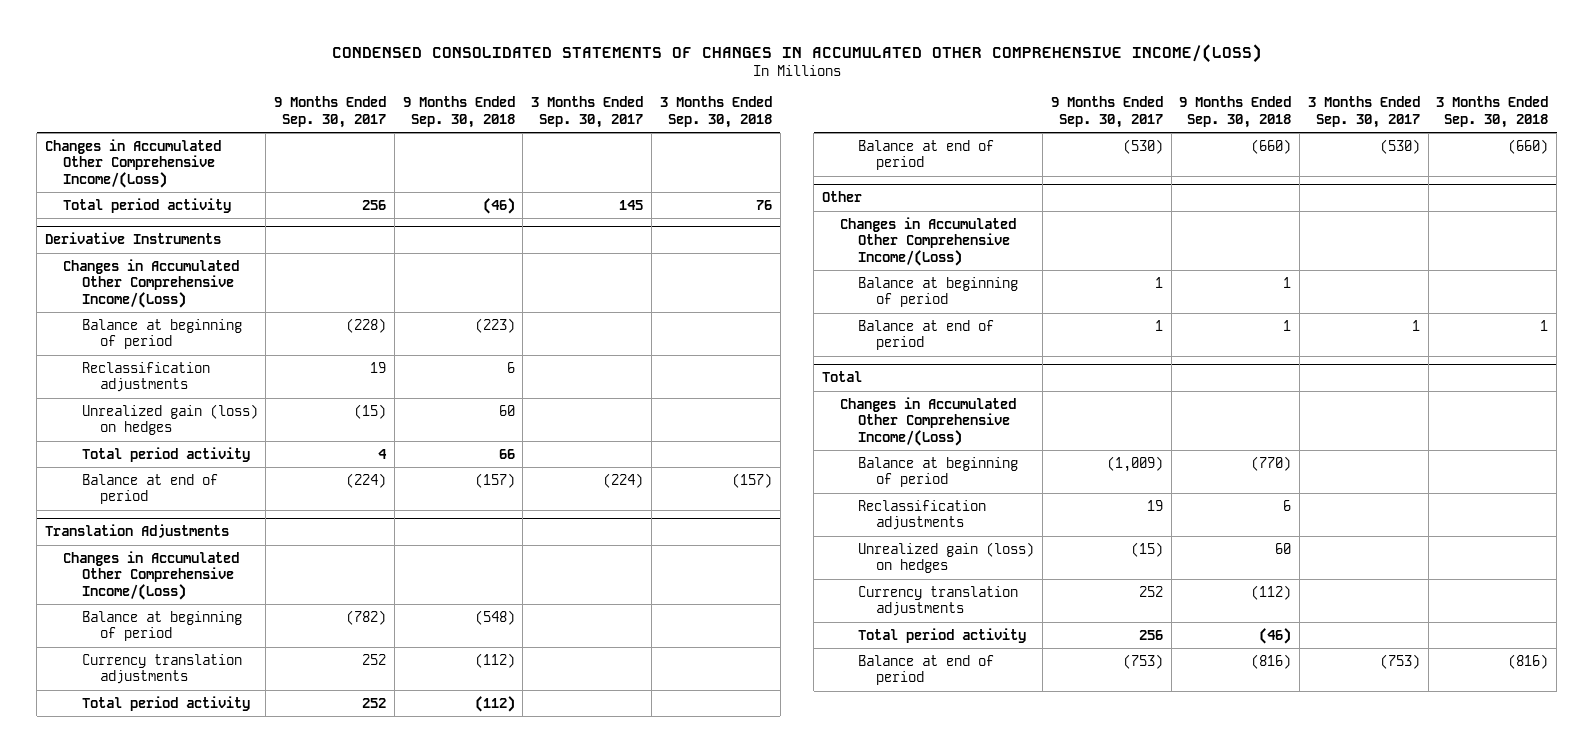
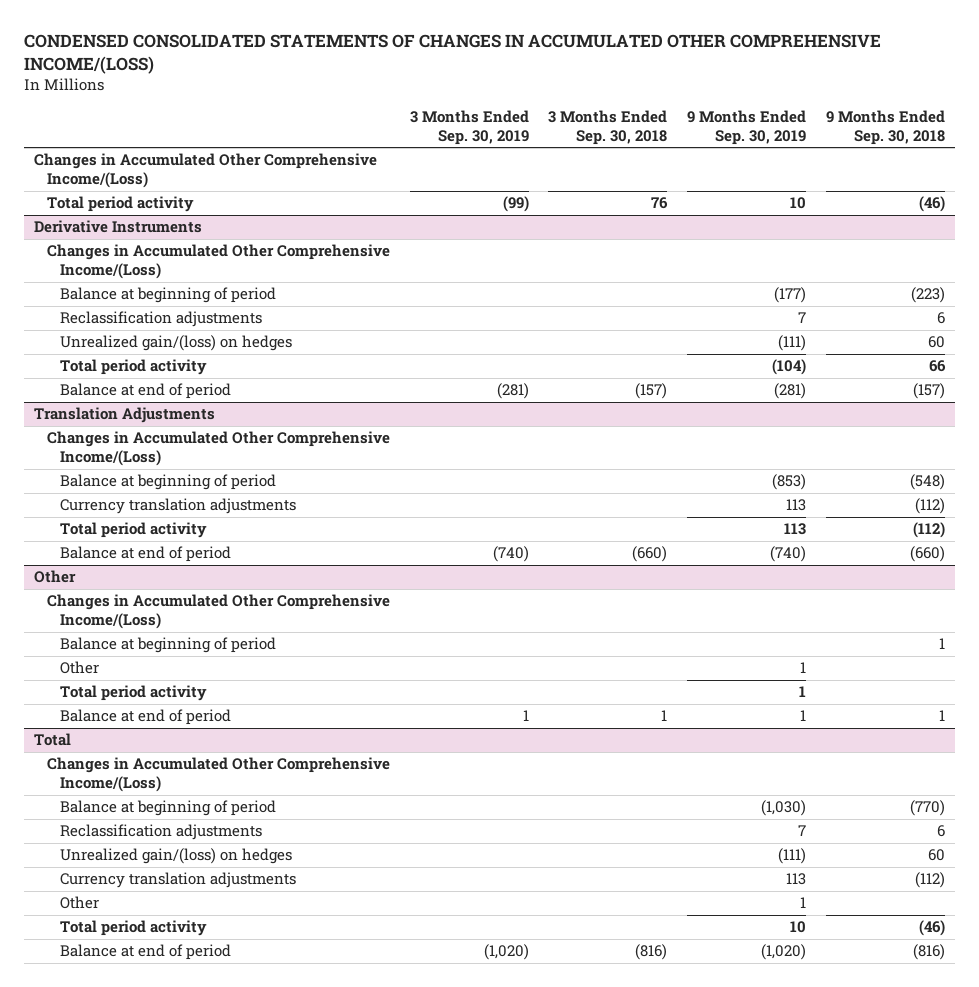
[274,96,387,128] 9 Months Ended Sep. 30, 2017 -> none
[531,96,644,128] 3 Months Ended Sep. 30, 2017 -> none
none -> [409,109,529,145] 3 Months Ended Sep. 30, 2019
none -> [687,109,807,145] 9 Months Ended Sep. 30, 2019
[81,403,258,436] Unrealized gain (loss) on hedges -> [59,335,292,352] Unrealized gain/(loss) on hedges
none -> [59,661,99,675] Other
none -> [59,685,207,702] Total period activity
[858,541,1035,574] Unrealized gain (loss) on hedges -> [59,848,292,865] Unrealized gain/(loss) on hedges
none -> [59,896,99,910] Other

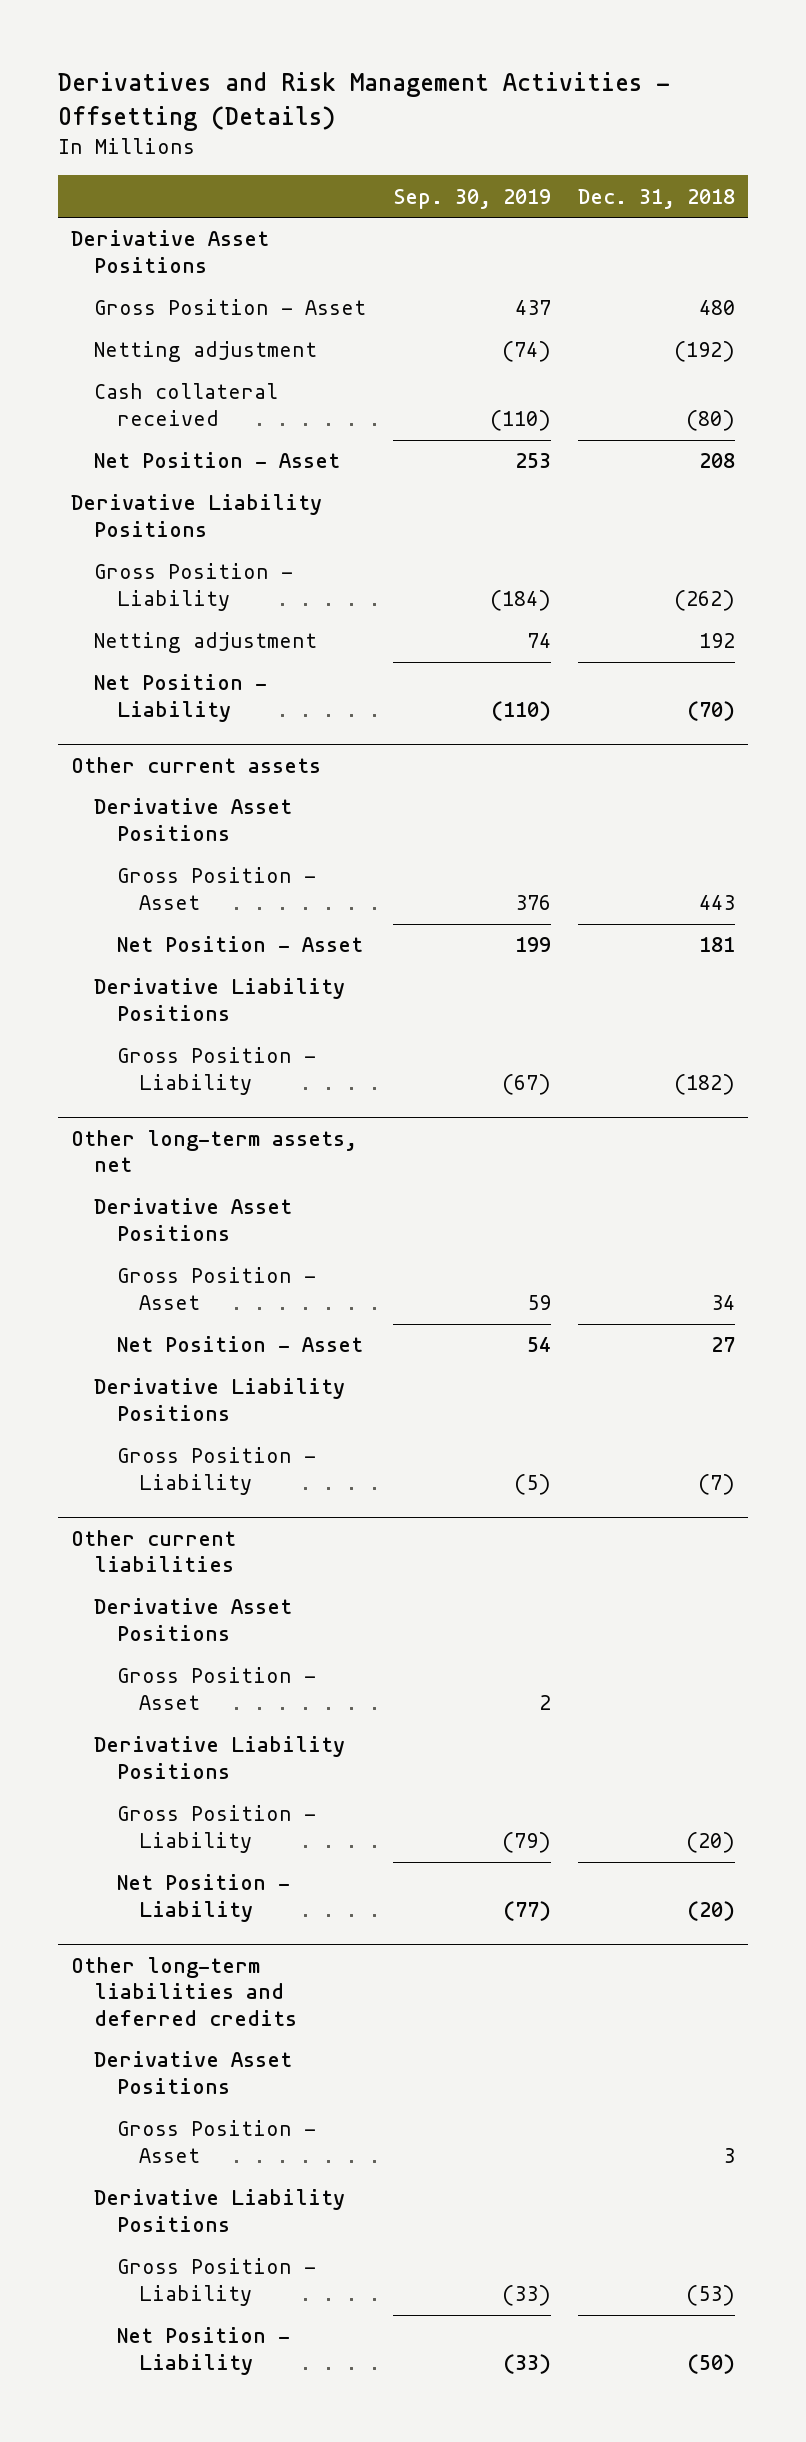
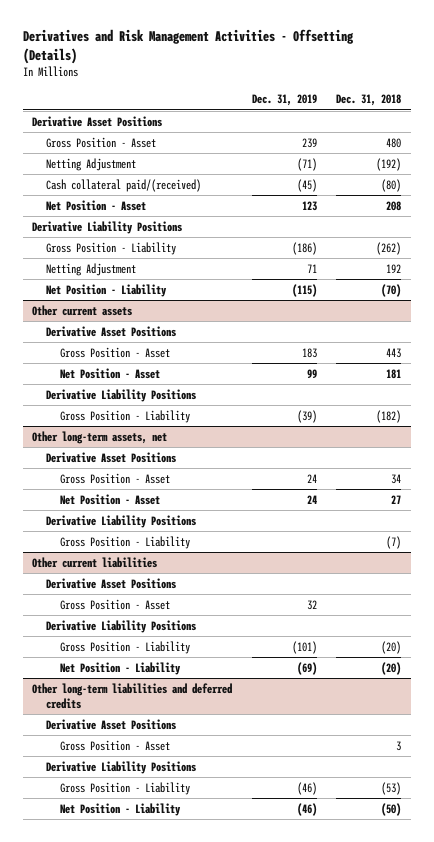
[392,188,551,209] Sep. 30, 2019 -> none
none -> [251,94,317,107] Dec. 31, 2019
[94,341,318,363] Netting adjustment -> [46,157,137,171] Netting Adjustment
[94,383,279,426] Cash collateral received -> [46,178,202,192] Cash collateral paid/(received)
[94,632,318,654] Netting adjustment -> [46,262,137,276] Netting Adjustment

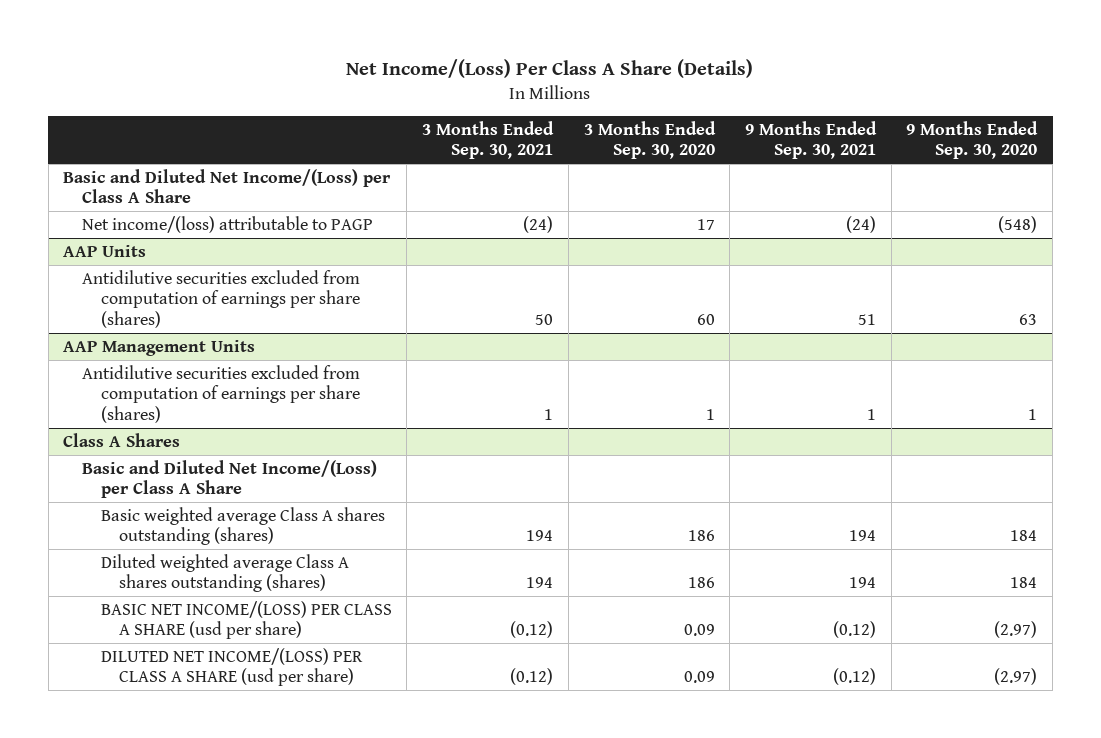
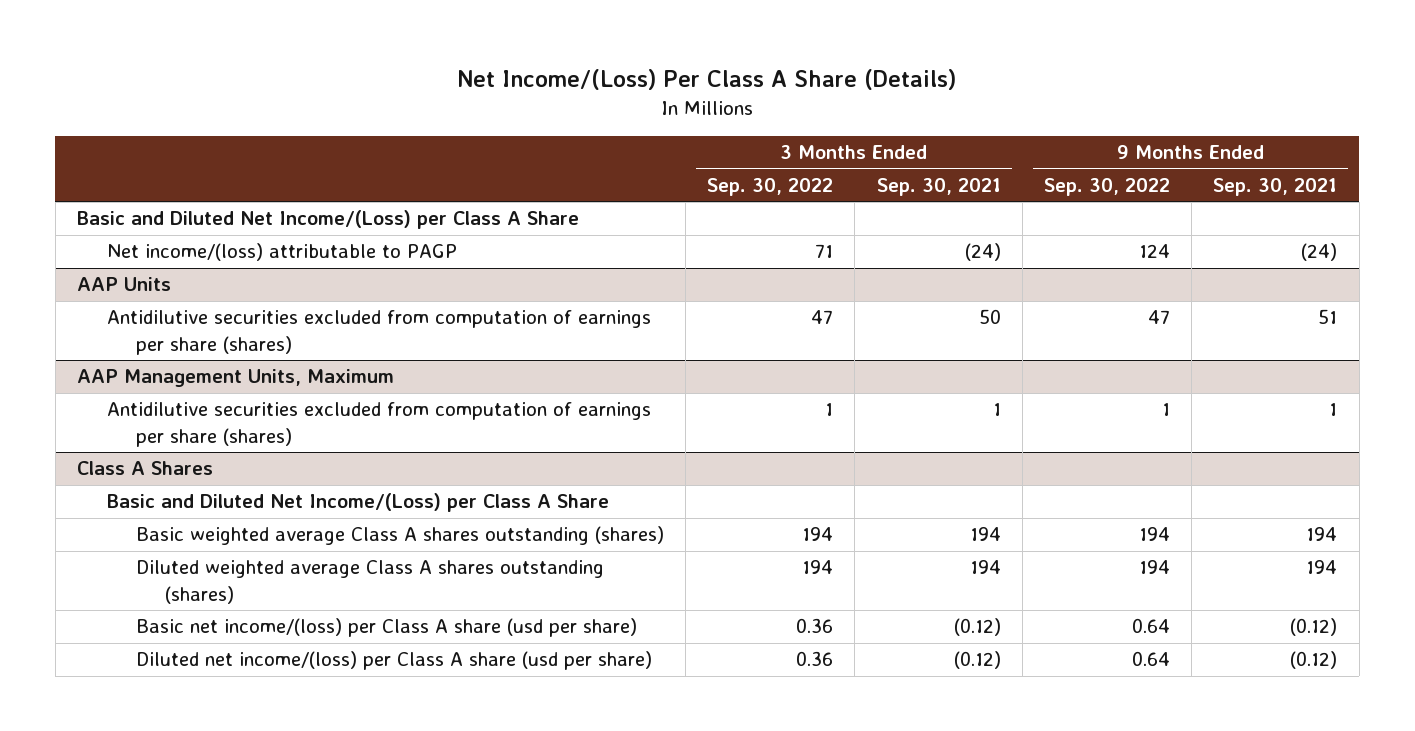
[583,120,716,160] 3 Months Ended Sep. 30, 2020 -> none
[906,120,1039,160] 9 Months Ended Sep. 30, 2020 -> none
none -> [707,177,834,196] Sep. 30, 2022
none -> [1044,177,1171,196] Sep. 30, 2022
[63,339,256,356] AAP Management Units -> [77,369,395,388] AAP Management Units, Maximum
[100,600,392,640] BASIC NET INCOME/(LOSS) PER CLASS A SHARE (usd per share) -> [135,618,637,638] Basic net income/(loss) per Class A share (usd per share)
[100,647,363,687] DILUTED NET INCOME/(LOSS) PER CLASS A SHARE (usd per share) -> [135,651,652,671] Diluted net income/(loss) per Class A share (usd per share)

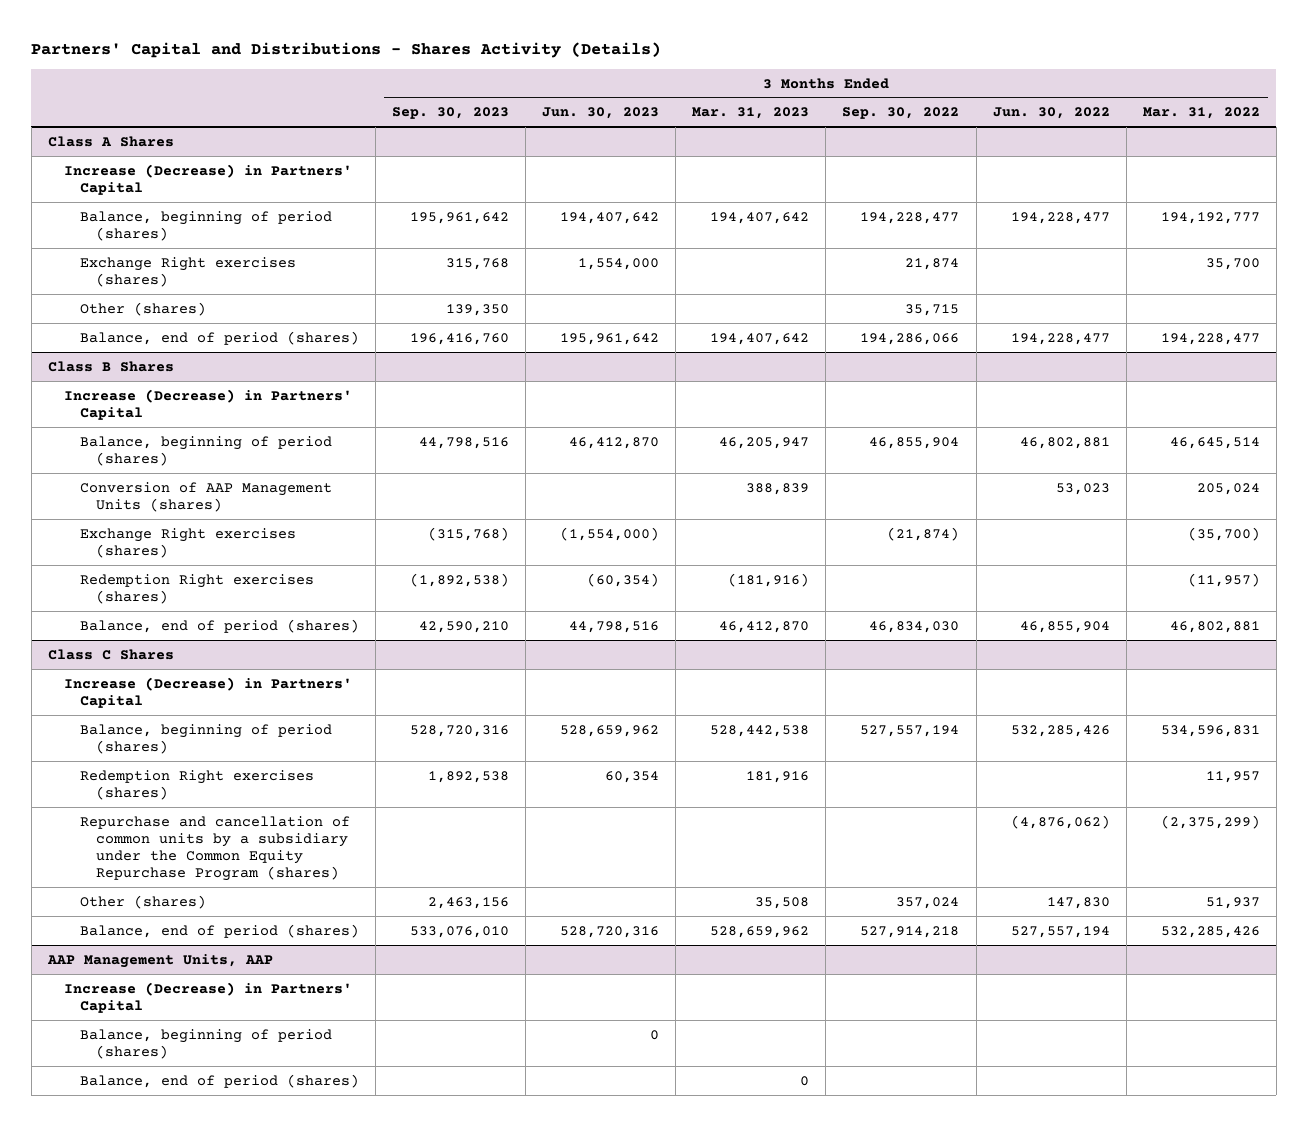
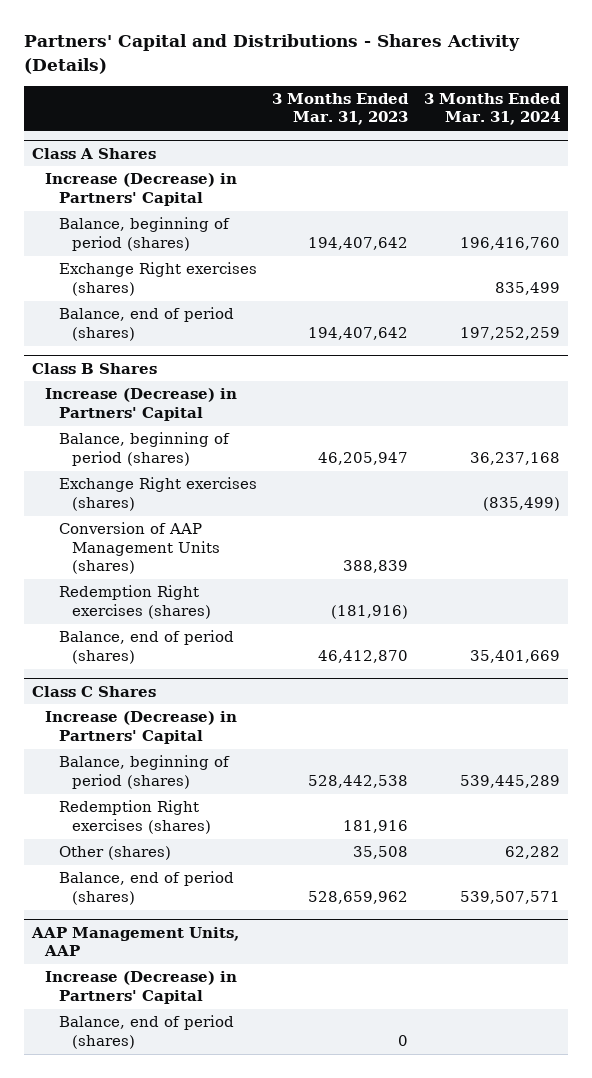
[391,107,509,120] Sep. 30, 2023 -> none
[542,107,660,120] Jun. 30, 2023 -> none
[842,107,960,120] Sep. 30, 2022 -> none
[992,107,1110,120] Jun. 30, 2022 -> none
[1142,107,1260,120] Mar. 31, 2022 -> none
none -> [423,93,561,126] 3 Months Ended Mar. 31, 2024
[79,301,206,316] Other (shares) -> none
[79,481,332,512] Conversion of AAP Management Units (shares) -> [58,522,221,575] Conversion of AAP Management Units (shares)
[79,815,350,882] Repurchase and cancellation of common units by a subsidiary under the Common Equity Repurchase Program (shares) -> none
[79,1028,332,1059] Balance, beginning of period (shares) -> none

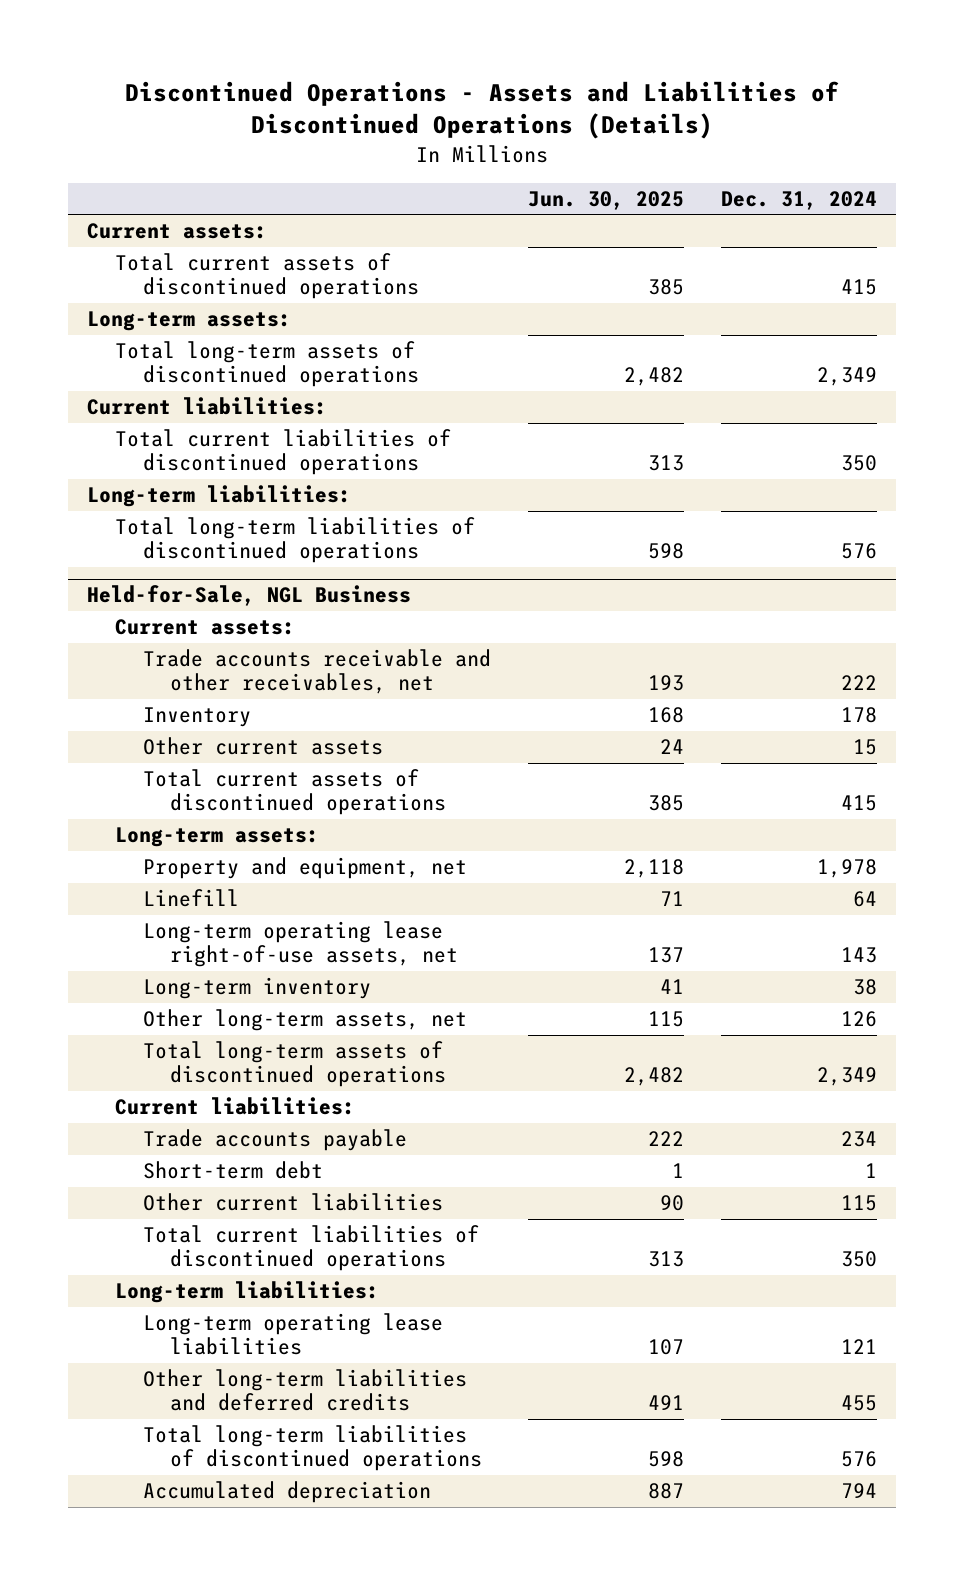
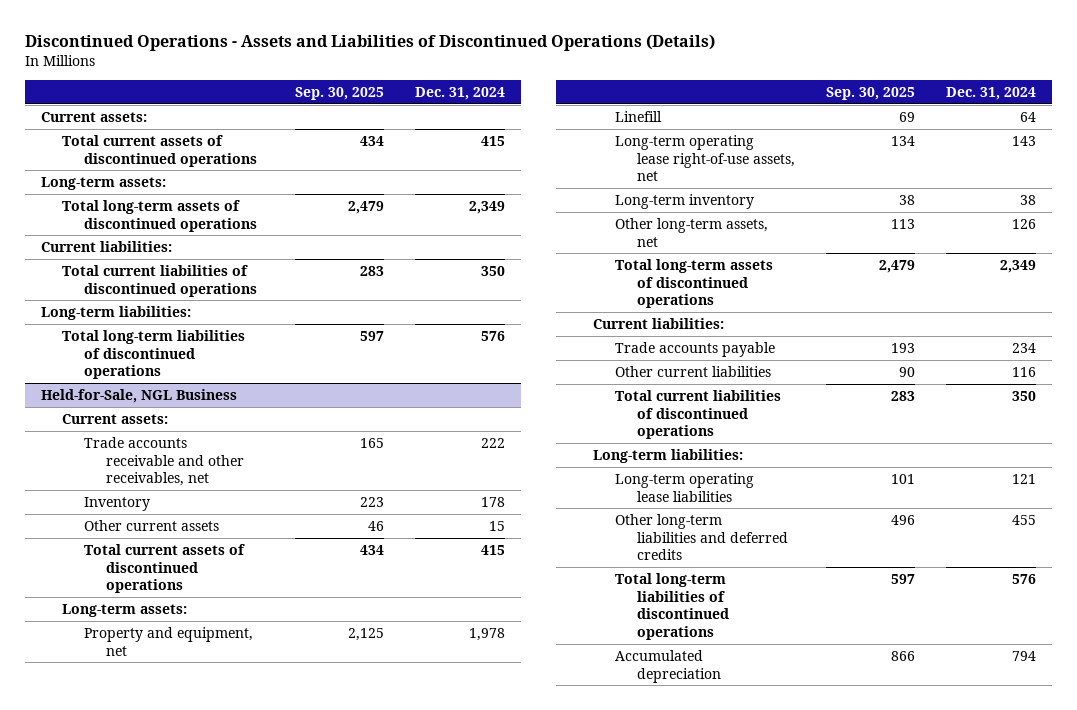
[527,190,684,210] Jun. 30, 2025 -> none
none -> [295,86,385,100] Sep. 30, 2025
[142,1161,323,1180] Short-term debt -> none
[841,1195,878,1212] 115 -> [1012,366,1037,377] 116

